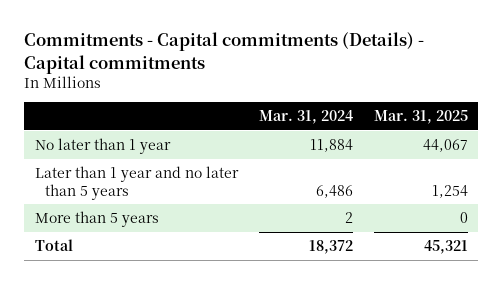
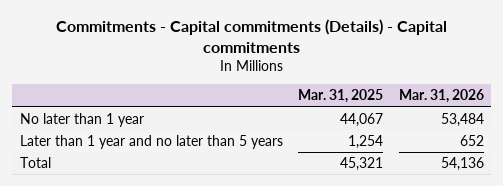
[258,109,353,124] Mar. 31, 2024 -> none
none -> [398,89,484,104] Mar. 31, 2026
[34,210,159,227] More than 5 years -> none

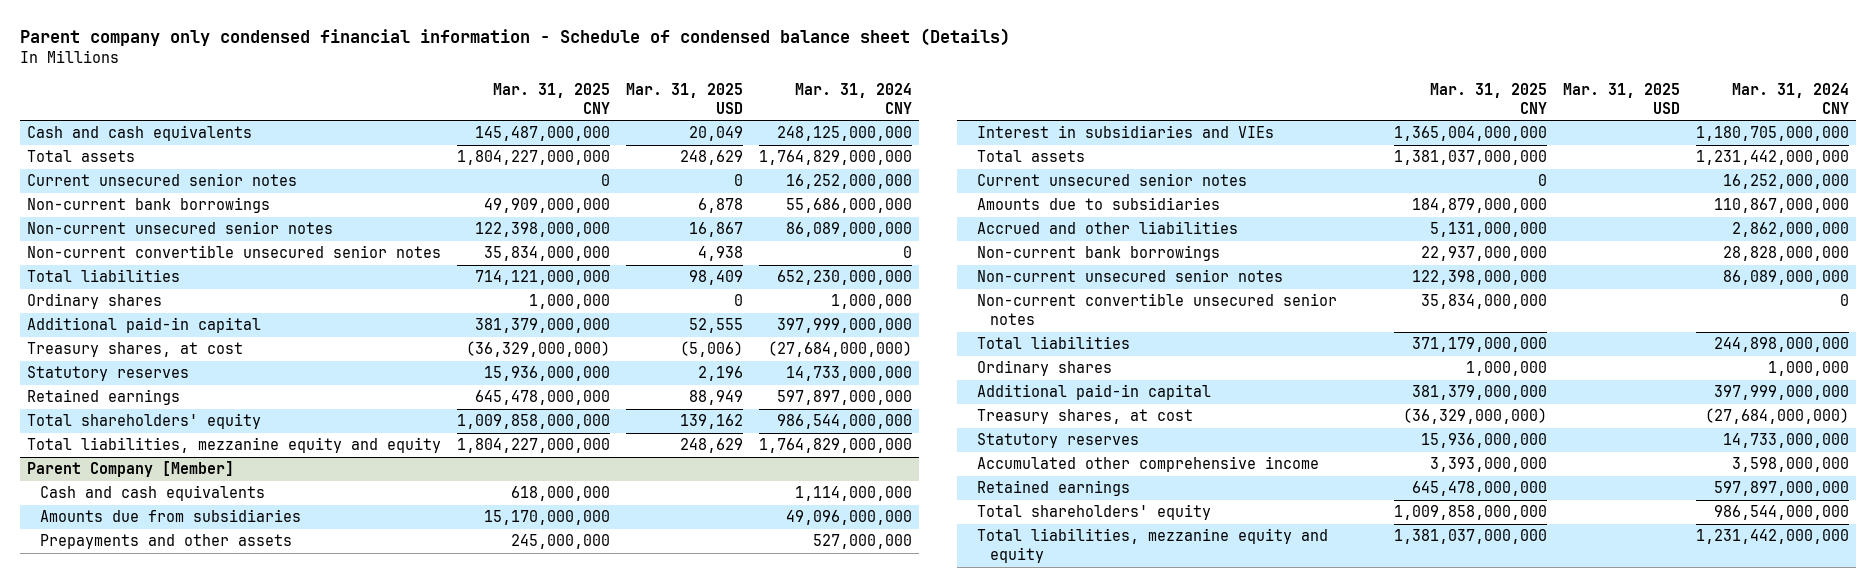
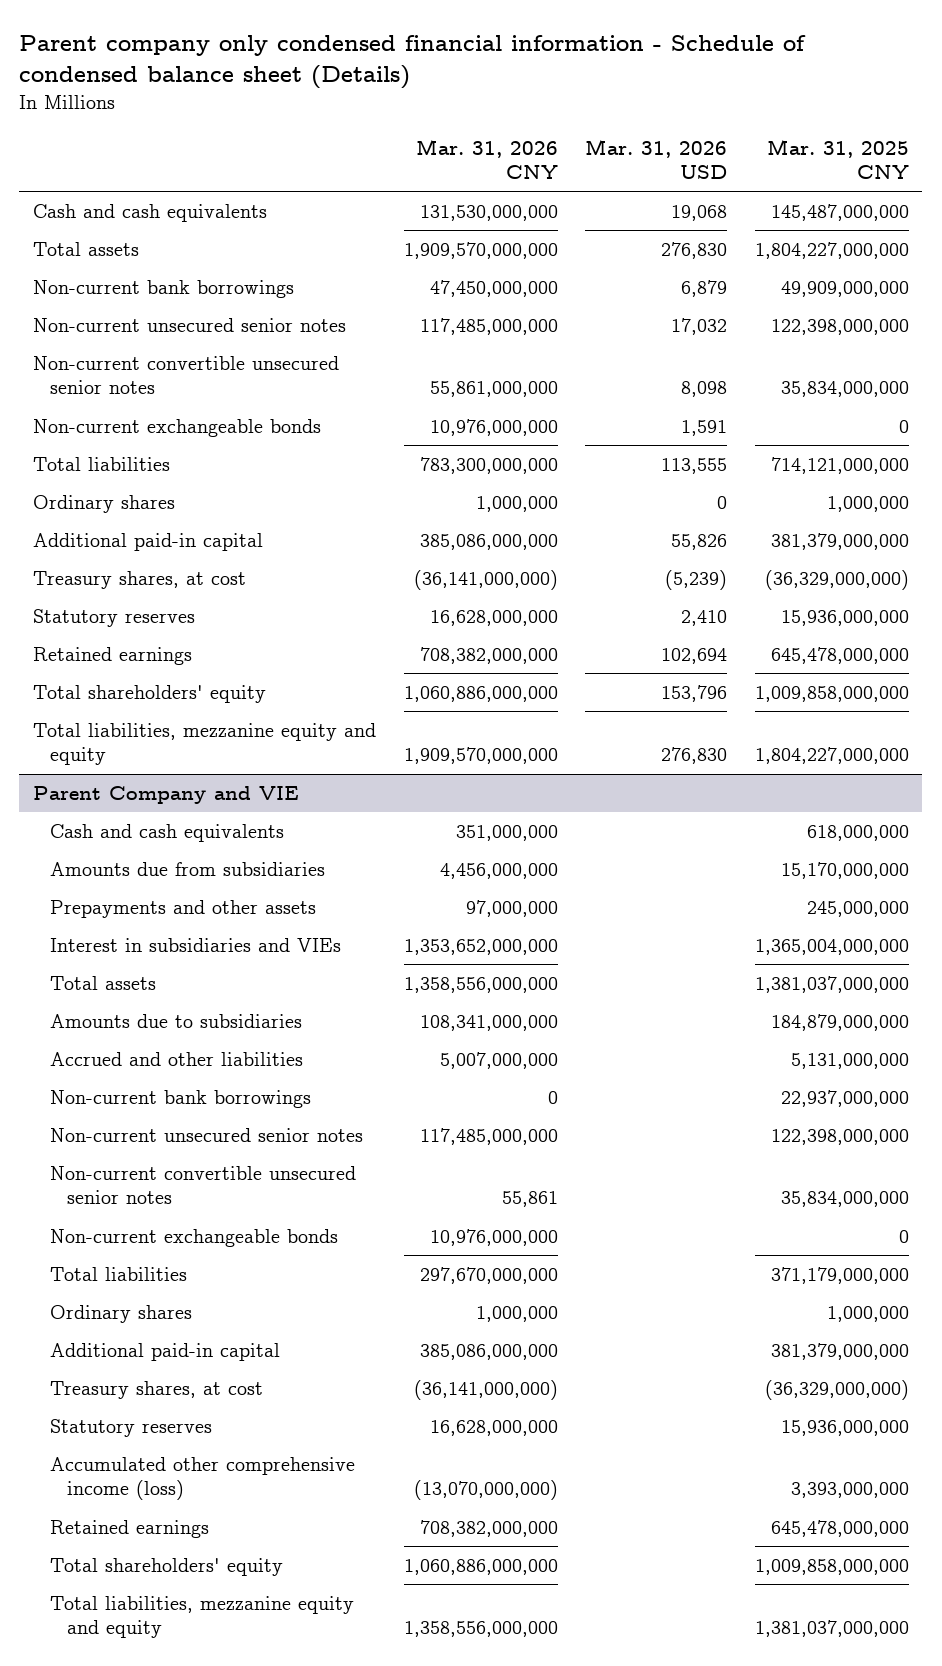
[625,82,743,114] Mar. 31, 2025 USD -> none
[794,82,912,114] Mar. 31, 2024 CNY -> none
none -> [415,138,558,180] Mar. 31, 2026 CNY
none -> [585,138,728,180] Mar. 31, 2026 USD
[27,173,298,187] Current unsecured senior notes -> none
none -> [33,419,322,438] Non-current exchangeable bonds
[27,461,235,478] Parent Company [Member] -> none
none -> [33,786,300,805] Parent Company and VIE
[977,173,1248,187] Current unsecured senior notes -> none
none -> [50,1229,339,1248] Non-current exchangeable bonds
[977,456,1320,473] Accumulated other comprehensive income -> [50,1457,356,1501] Accumulated other comprehensive income (loss)

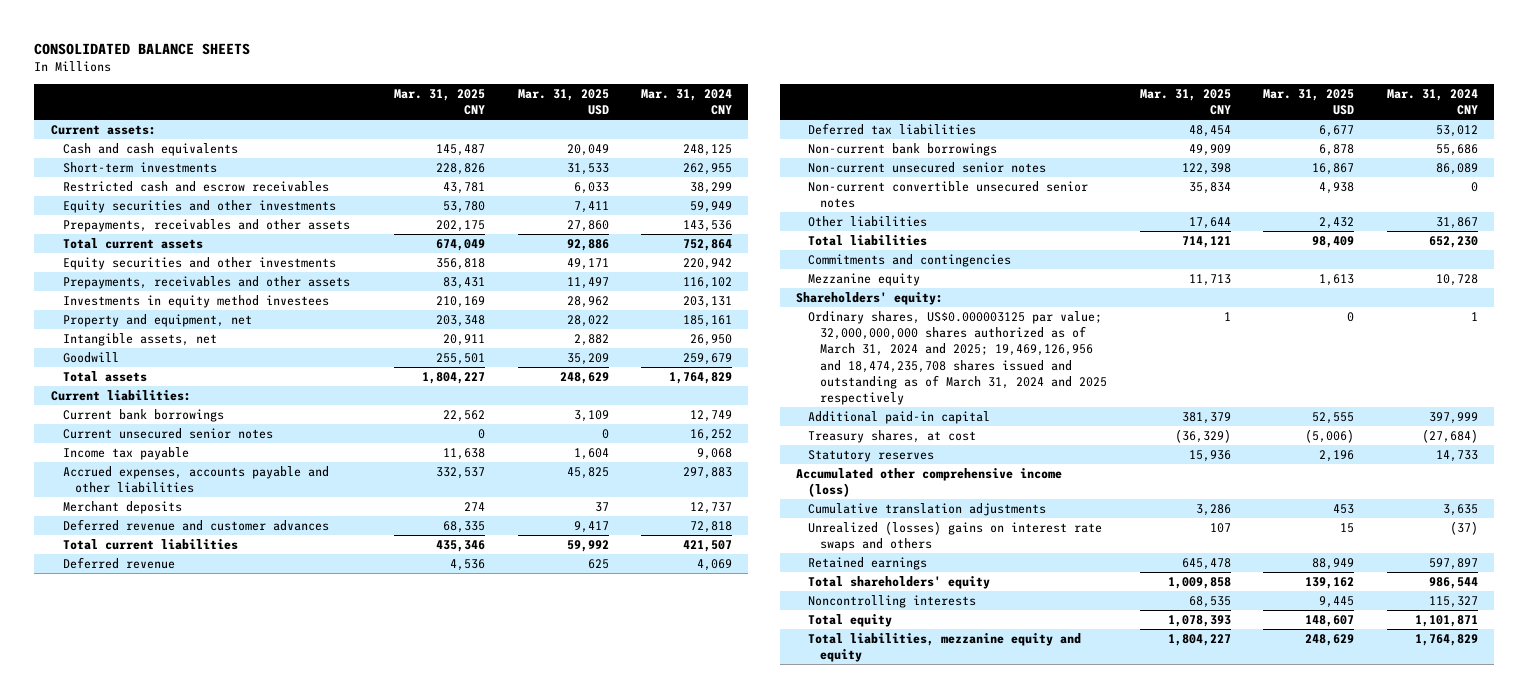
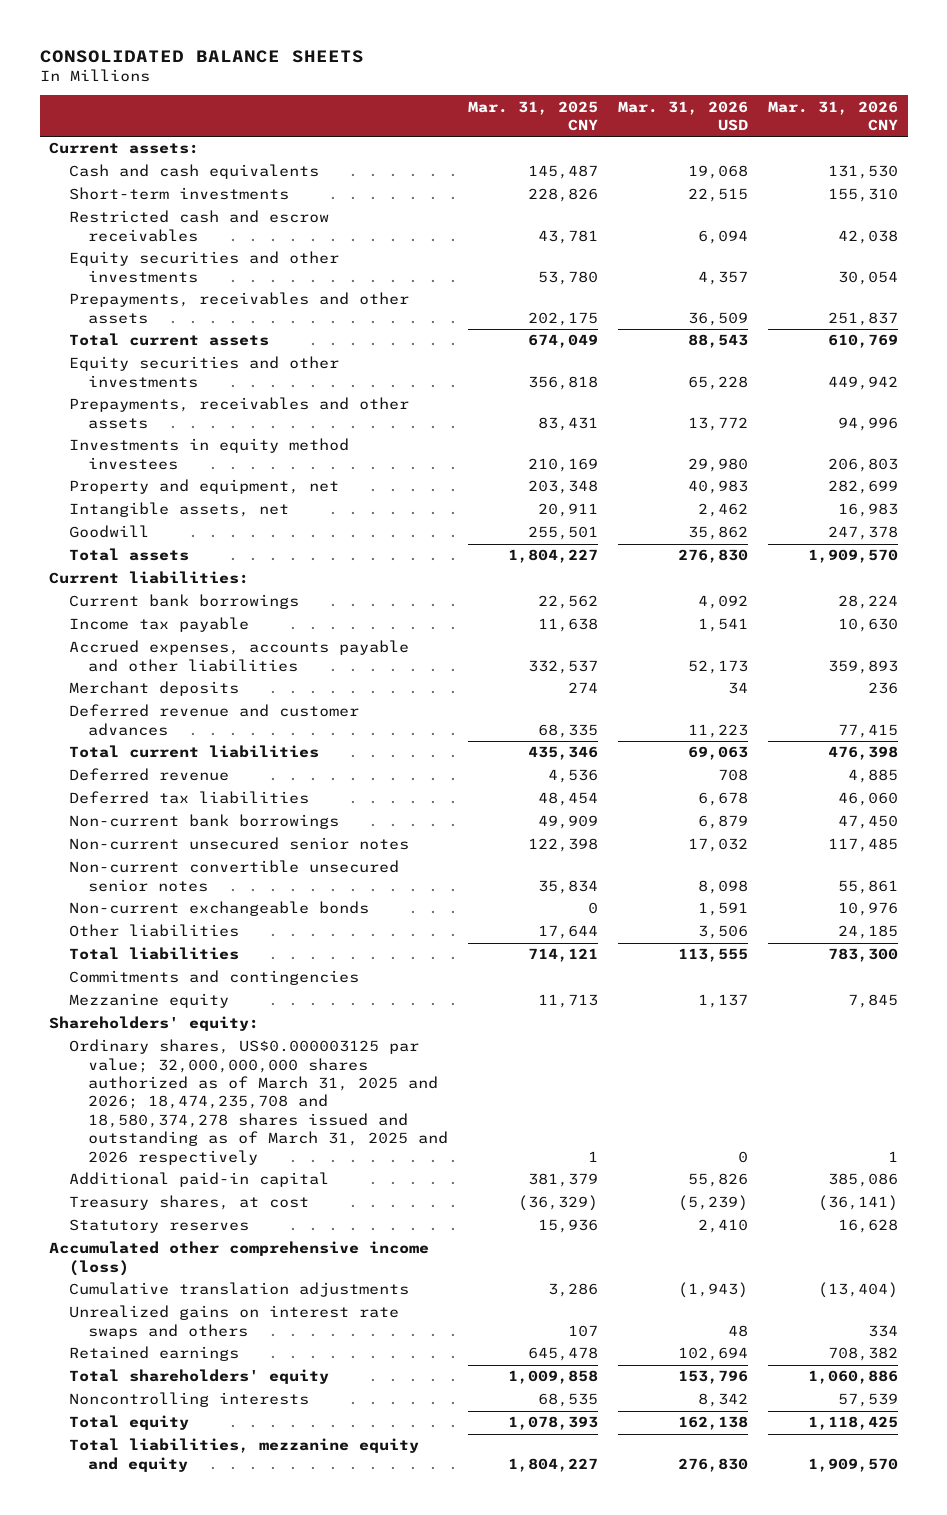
[517,88,609,116] Mar. 31, 2025 USD -> none
[641,88,733,116] Mar. 31, 2024 CNY -> none
none -> [618,100,749,132] Mar. 31, 2026 USD
none -> [767,100,898,132] Mar. 31, 2026 CNY
[62,428,273,440] Current unsecured senior notes -> none
none -> [68,901,369,917] Non-current exchangeable bonds
[808,311,1108,405] Ordinary shares, US$0.000003125 par value; 32,000,000,000 shares authorized as of March 31, 2024 and 2025; 19,469,126,956 and 18,474,235,708 shares issued and outstanding as of March 31, 2024 and 2025 respectively -> [68,1039,449,1165] Ordinary shares, US$0.000003125 par value; 32,000,000,000 shares authorized as of March 31, 2025 and 2026; 18,474,235,708 and 18,580,374,278 shares issued and outstanding as of March 31, 2025 and 2026 respectively
[808,521,1103,552] Unrealized (losses) gains on interest rate swaps and others -> [68,1305,399,1339] Unrealized gains on interest rate swaps and others

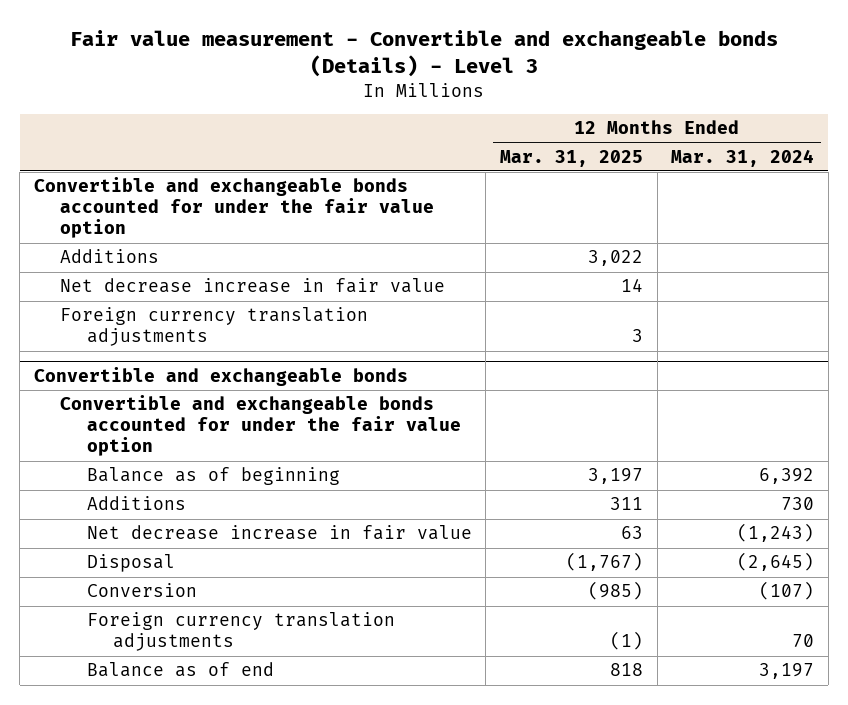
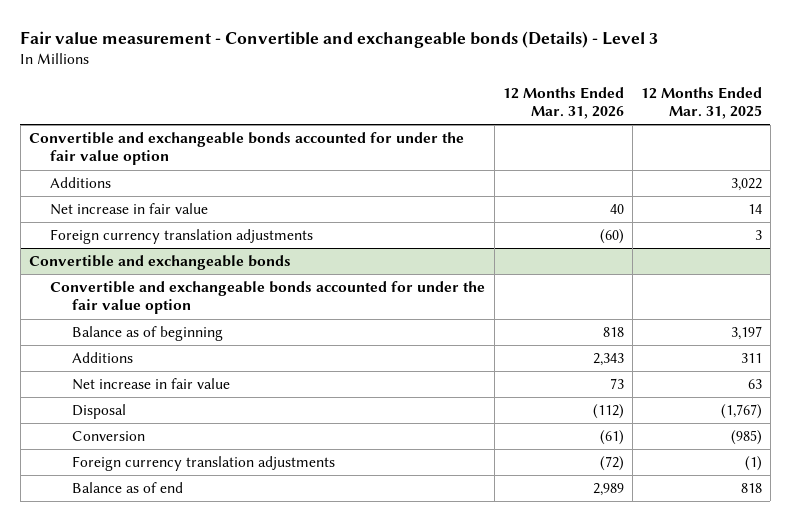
[671,148,815,167] Mar. 31, 2024 -> none
none -> [502,86,624,120] 12 Months Ended Mar. 31, 2026
[60,278,446,294] Net decrease increase in fair value -> [50,203,209,216] Net increase in fair value
[86,525,472,541] Net decrease increase in fair value -> [72,378,231,391] Net increase in fair value

